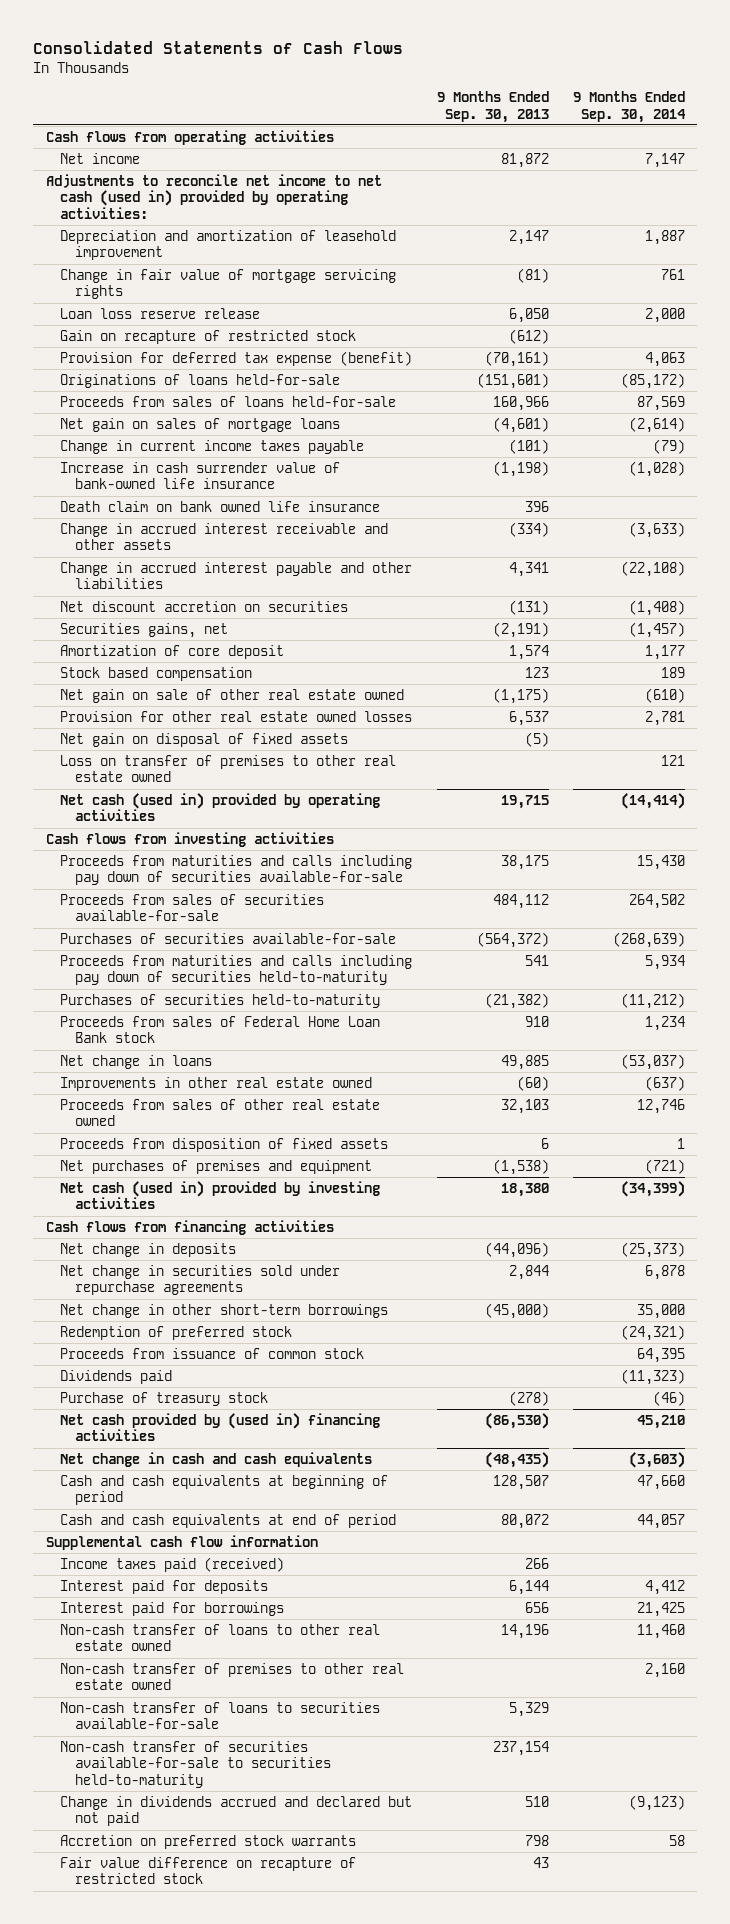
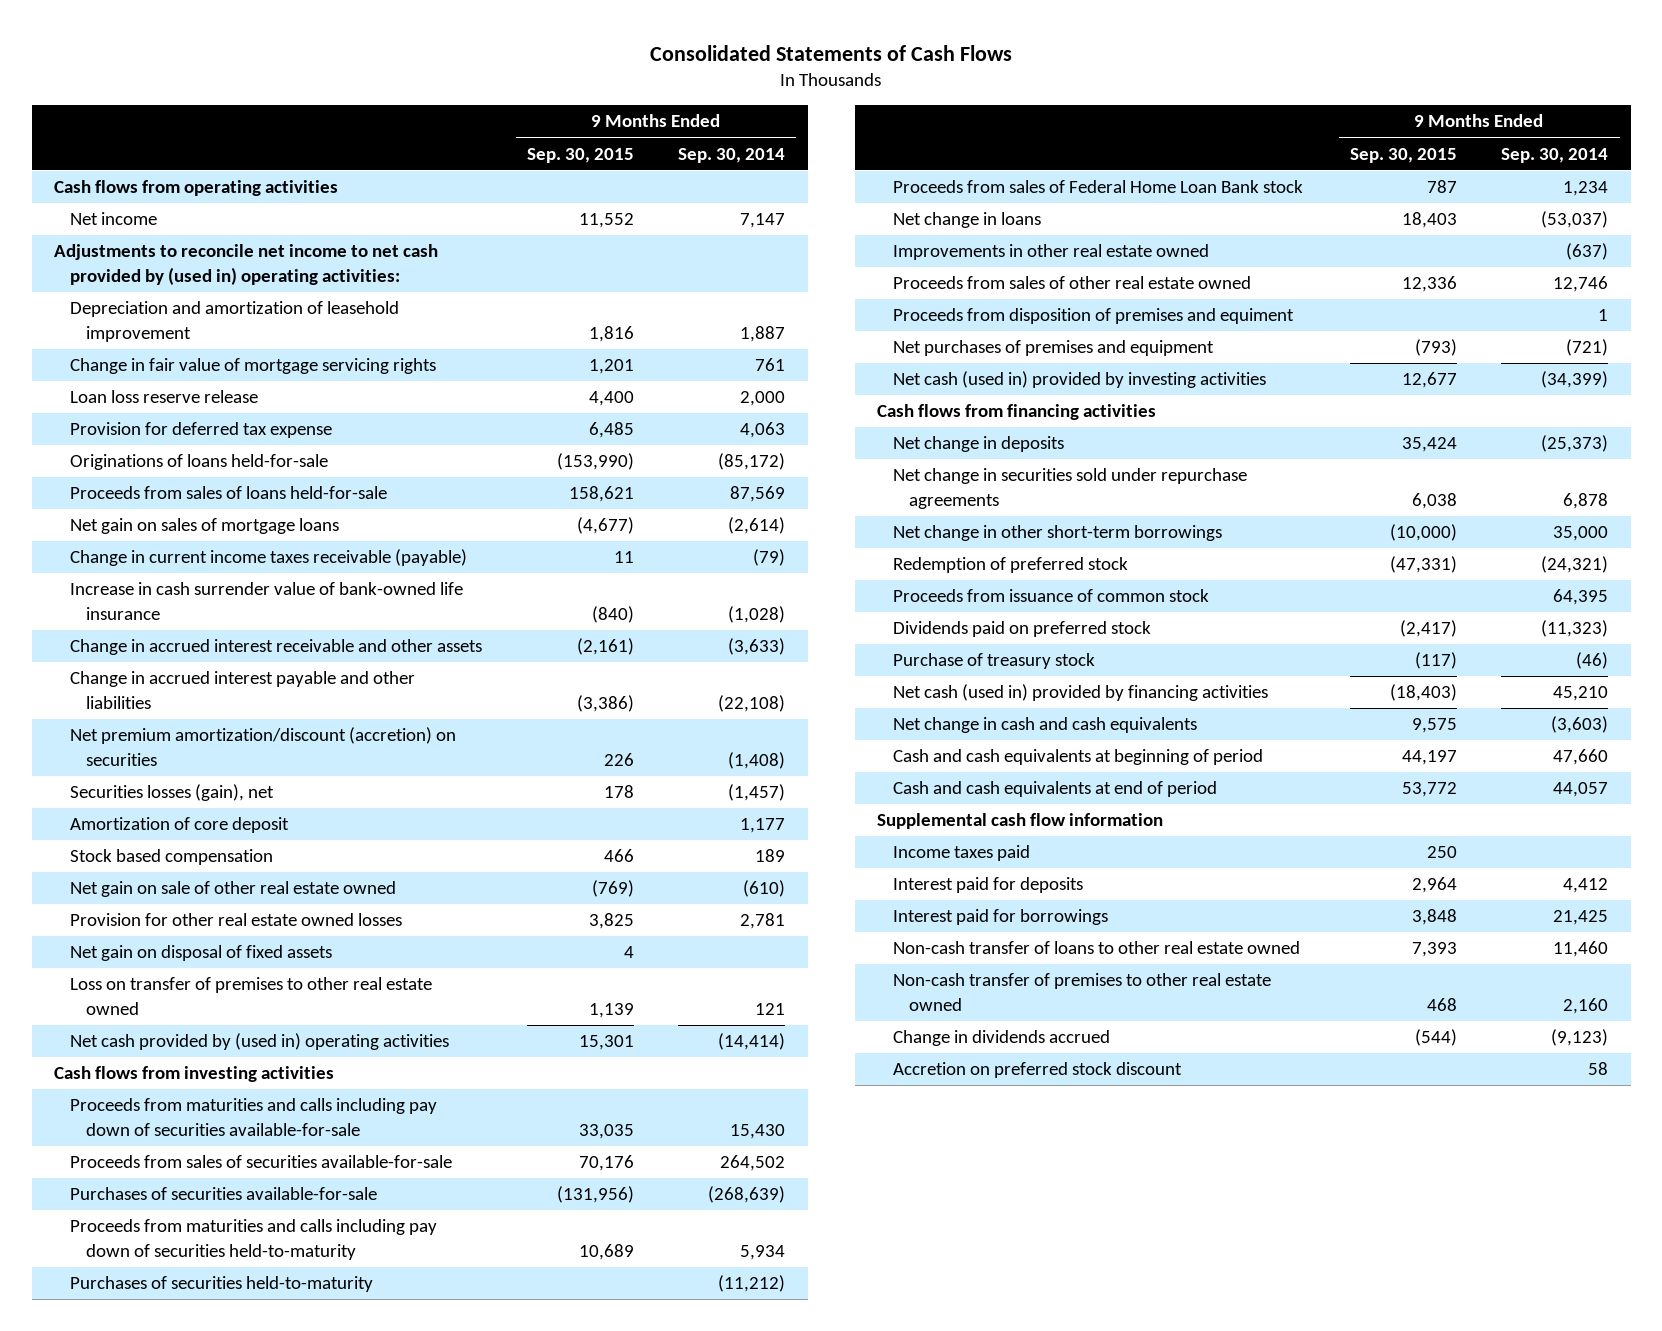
[436,90,549,123] 9 Months Ended Sep. 30, 2013 -> none
none -> [526,147,634,163] Sep. 30, 2015
[45,173,382,220] Adjustments to reconcile net income to net cash (used in) provided by operating activities: -> [53,244,438,285] Adjustments to reconcile net income to net cash provided by (used in) operating activities:
[60,329,357,344] Gain on recapture of restricted stock -> none
[60,350,413,366] Provision for deferred tax expense (benefit) -> [70,422,333,439] Provision for deferred tax expense
[60,439,365,454] Change in current income taxes payable -> [70,549,468,567] Change in current income taxes receivable (payable)
[60,500,381,512] Death claim on bank owned life insurance -> none
[60,600,349,612] Net discount accretion on securities -> [70,727,457,766] Net premium amortization/discount (accretion) on securities
[60,622,229,638] Securities gains, net -> [70,784,275,802] Securities losses (gain), net
[60,792,381,822] Net cash (used in) provided by operating activities -> [70,1033,450,1051] Net cash provided by (used in) operating activities
[60,1137,389,1152] Proceeds from disposition of fixed assets -> [893,308,1295,325] Proceeds from disposition of premises and equiment
[60,1369,173,1384] Dividends paid -> [893,621,1152,638] Dividends paid on preferred stock
[60,1412,381,1442] Net cash provided by (used in) financing activities -> [893,684,1269,702] Net cash (used in) provided by financing activities
[60,1556,285,1572] Income taxes paid (received) -> [893,845,1031,862] Income taxes paid
[60,1701,381,1730] Non-cash transfer of loans to securities available-for-sale -> none
[60,1740,331,1789] Non-cash transfer of securities available-for-sale to securities held-to-maturity -> none
[60,1856,357,1885] Fair value difference on recapture of restricted stock -> none
[60,1795,413,1827] Change in dividends accrued and declared but not paid -> [893,1030,1111,1047] Change in dividends accrued
[60,1834,357,1849] Accretion on preferred stock warrants -> [893,1062,1183,1079] Accretion on preferred stock discount

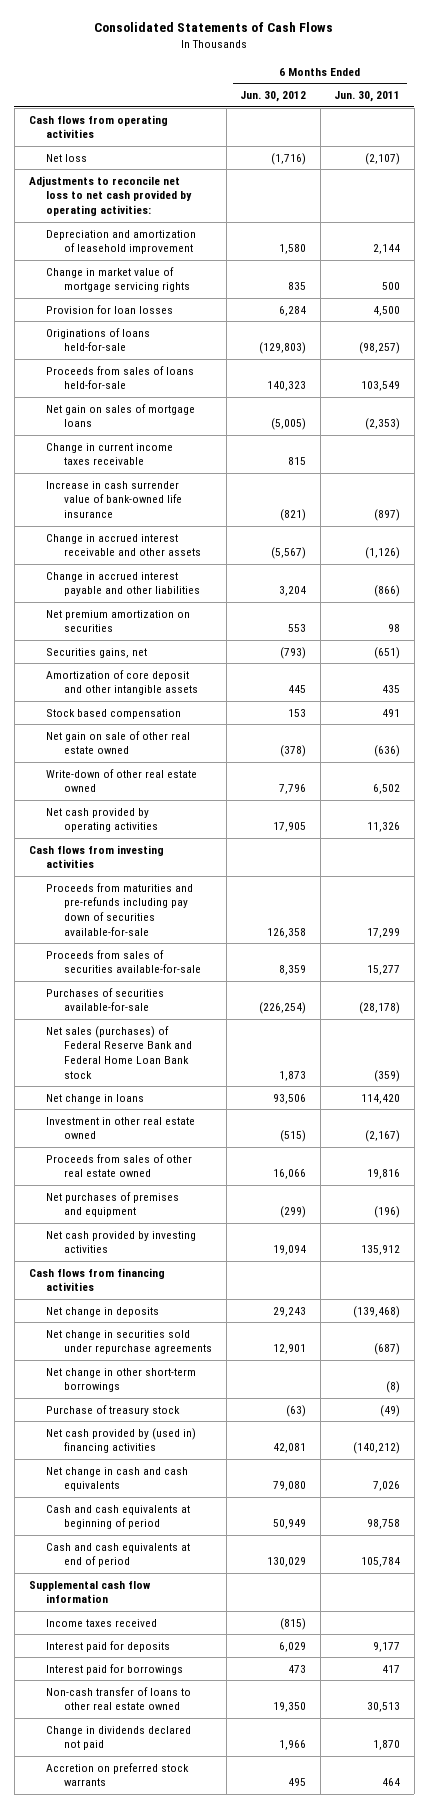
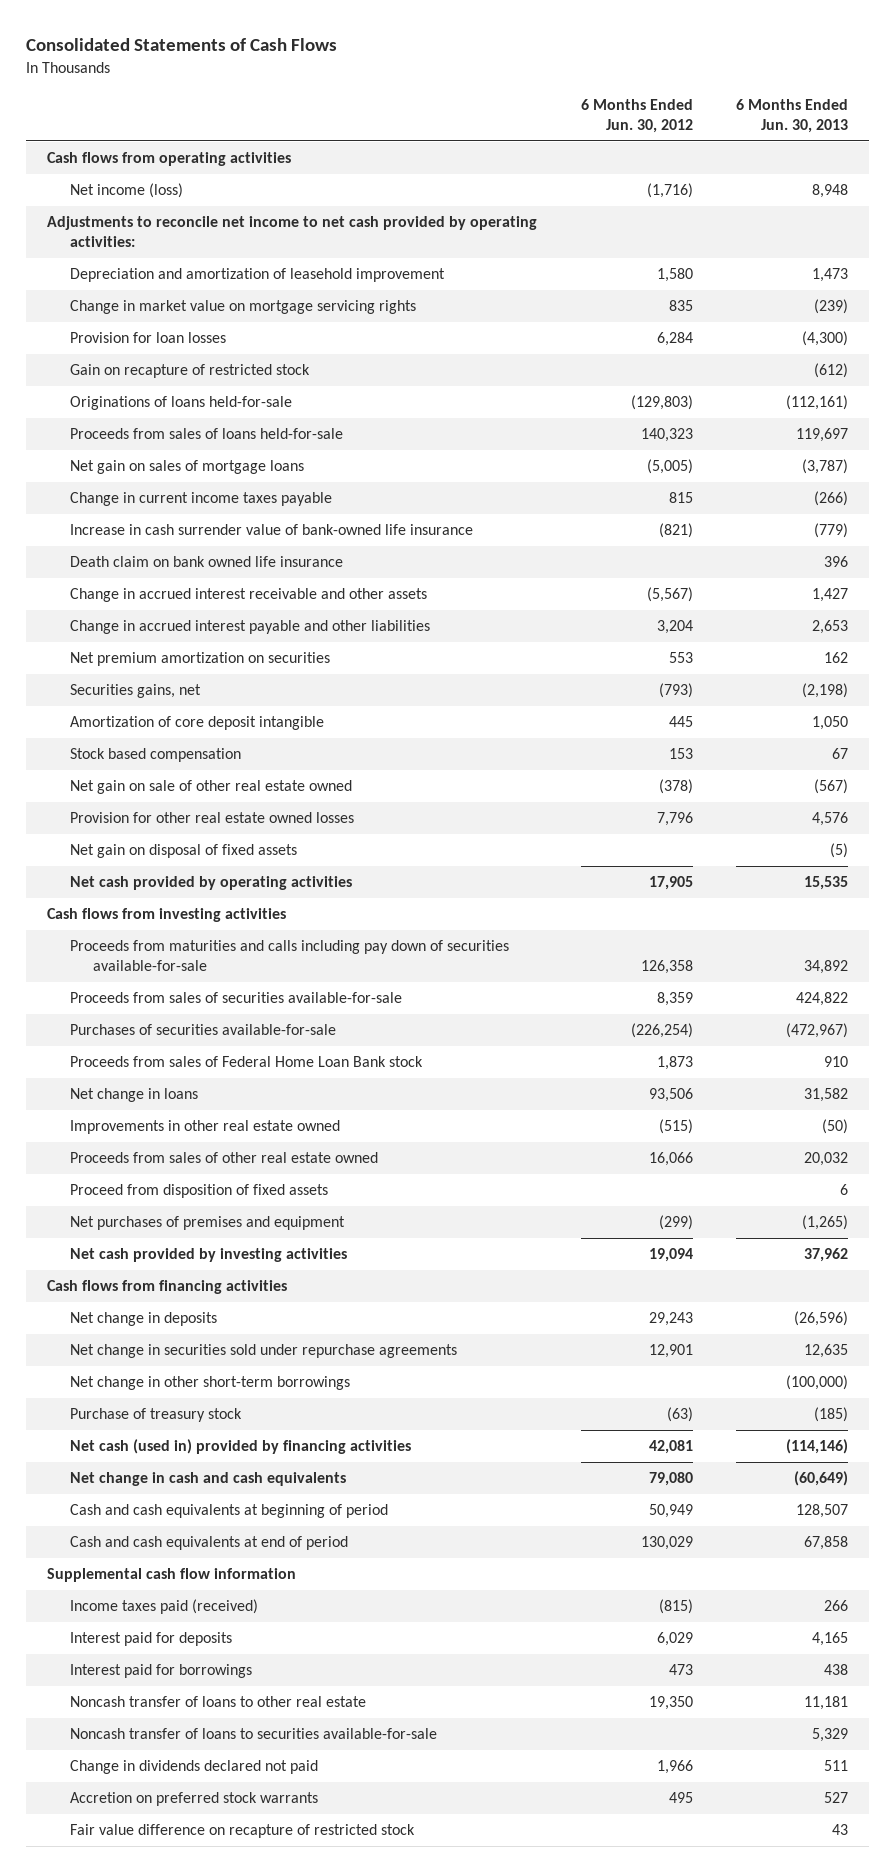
[334,91,401,103] Jun. 30, 2011 -> none
none -> [735,98,848,134] 6 Months Ended Jun. 30, 2013
[46,153,88,162] Net loss -> [70,183,184,199] Net income (loss)
[28,175,193,217] Adjustments to reconcile net loss to net cash provided by operating activities: -> [47,216,538,248] Adjustments to reconcile net income to net cash provided by operating activities:
[46,266,190,293] Change in market value of mortgage servicing rights -> [70,300,417,315] Change in market value on mortgage servicing rights
none -> [70,364,311,379] Gain on recapture of restricted stock
[46,442,174,466] Change in current income taxes receivable -> [70,492,333,507] Change in current income taxes payable
none -> [70,556,344,568] Death claim on bank owned life insurance
[46,669,198,696] Amortization of core deposit and other intangible assets -> [70,716,325,731] Amortization of core deposit intangible
[46,768,198,793] Write-down of other real estate owned -> [70,812,355,824] Provision for other real estate owned losses
none -> [70,844,298,859] Net gain on disposal of fixed assets
[46,882,194,936] Proceeds from maturities and pre-refunds including pay down of securities available-for-sale -> [70,940,510,972] Proceeds from maturities and calls including pay down of securities available-for-sale
[46,1025,192,1079] Net sales (purchases) of Federal Reserve Bank and Federal Home Loan Bank stock -> [70,1056,424,1068] Proceeds from sales of Federal Home Loan Bank stock
[46,1116,196,1140] Investment in other real estate owned -> [70,1120,341,1135] Improvements in other real estate owned
none -> [70,1184,329,1199] Proceed from disposition of fixed assets
[46,1427,197,1454] Net cash provided by (used in) financing activities -> [70,1439,412,1455] Net cash (used in) provided by financing activities
[46,1618,158,1627] Income taxes received -> [70,1599,259,1615] Income taxes paid (received)
[46,1686,192,1711] Non-cash transfer of loans to other real estate owned -> [70,1696,367,1708] Noncash transfer of loans to other real estate
none -> [70,1728,438,1740] Noncash transfer of loans to securities available-for-sale
none -> [70,1824,416,1839] Fair value difference on recapture of restricted stock

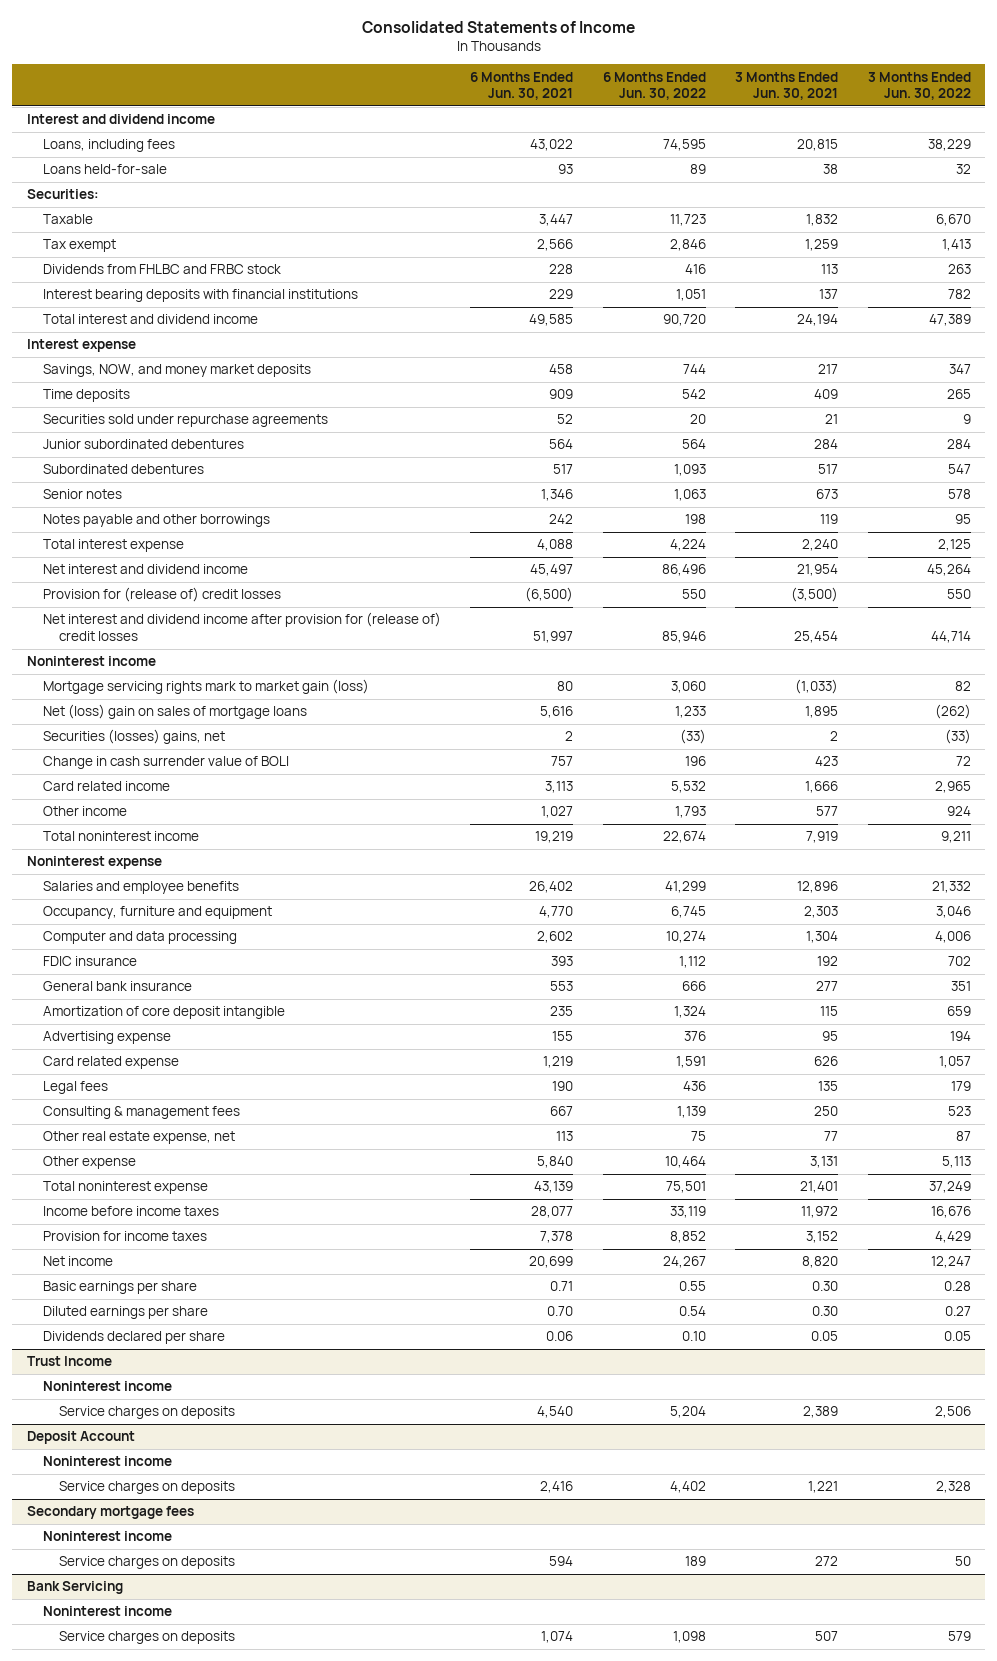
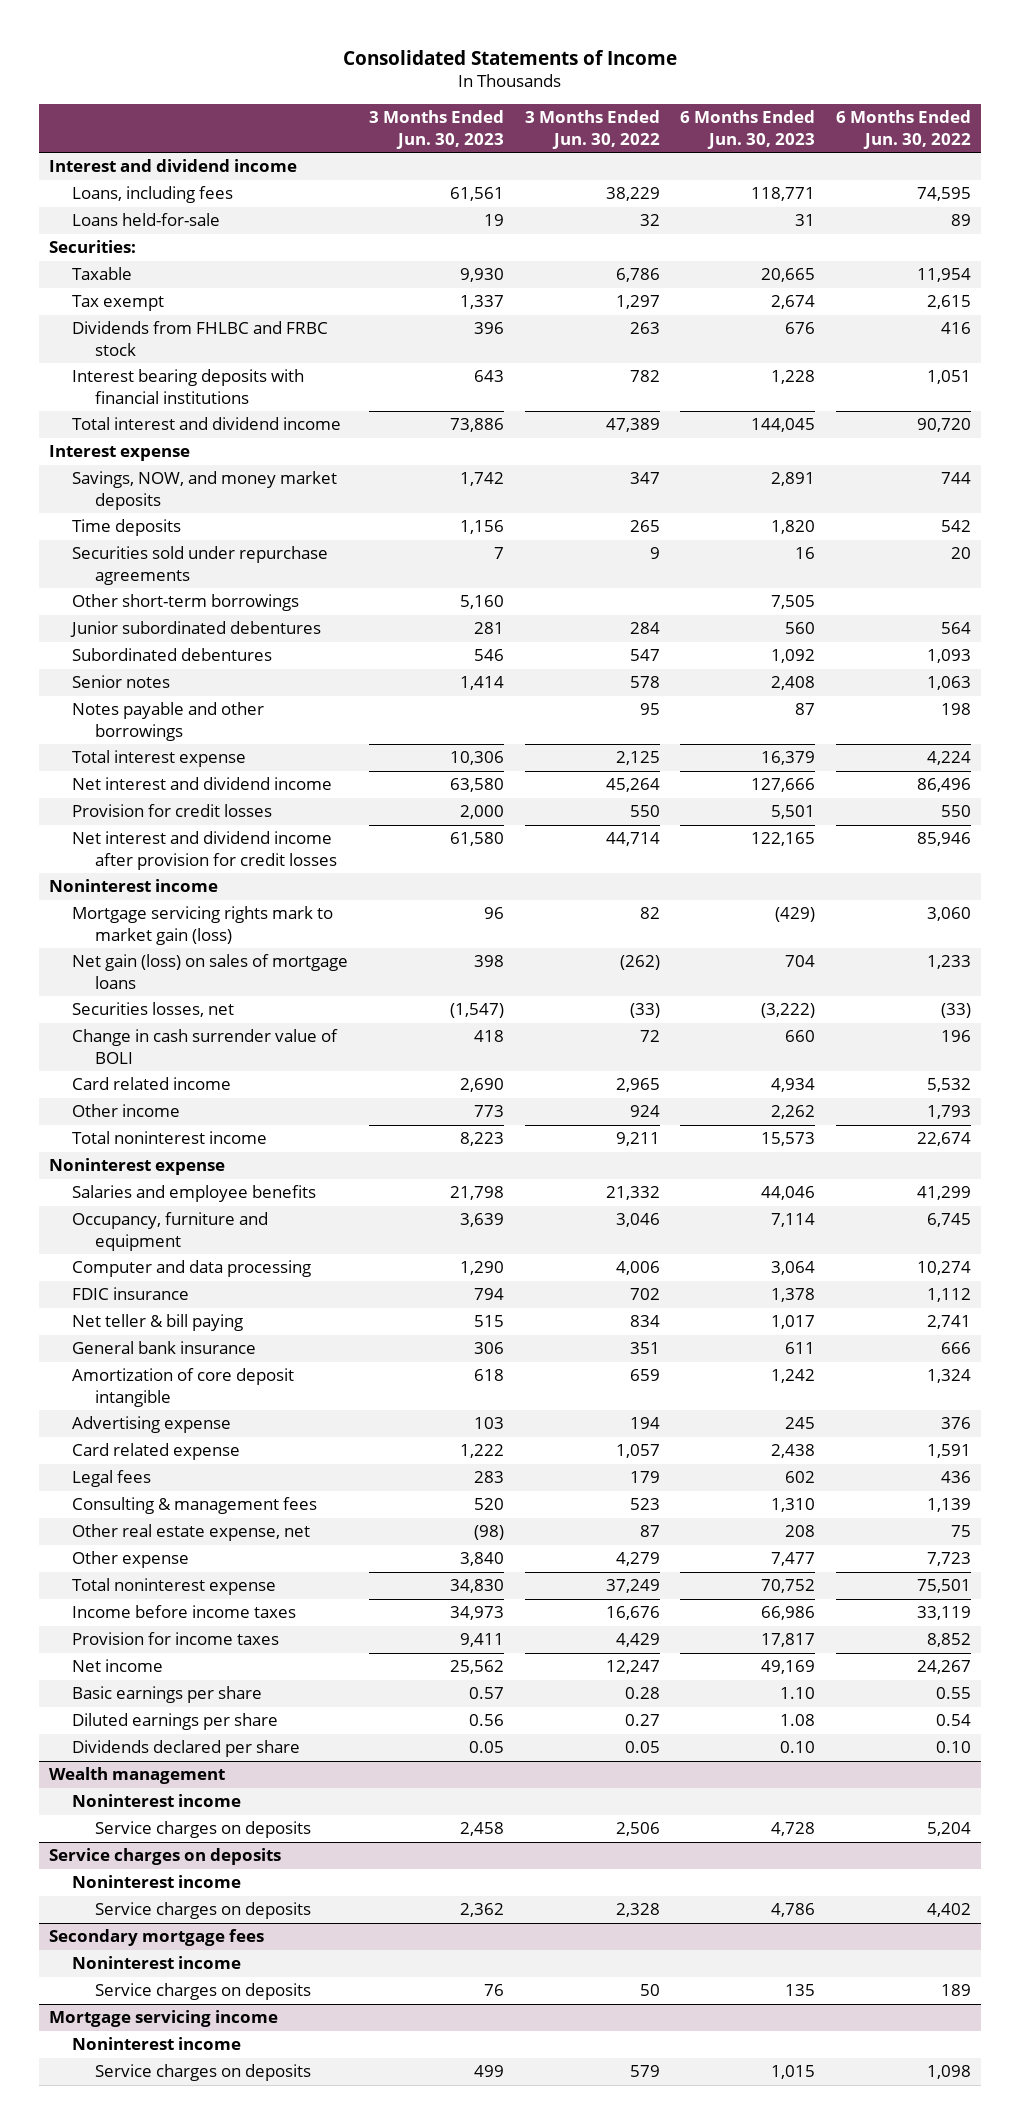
[470,71,574,101] 6 Months Ended Jun. 30, 2021 -> none
[735,71,839,101] 3 Months Ended Jun. 30, 2021 -> none
none -> [368,110,504,149] 3 Months Ended Jun. 30, 2023
none -> [680,110,816,149] 6 Months Ended Jun. 30, 2023
[669,214,706,227] 11,723 -> [917,268,972,283] 11,954
[935,214,971,227] 6,670 -> [615,268,660,283] 6,786
[669,239,706,252] 2,846 -> [927,295,972,310] 2,615
[941,239,971,252] 1,413 -> [615,295,660,310] 1,297
none -> [72,594,300,612] Other short-term borrowings
[42,587,281,603] Provision for (release of) credit losses -> [72,804,273,818] Provision for credit losses
[42,612,441,642] Net interest and dividend income after provision for (release of) credit losses -> [72,831,338,870] Net interest and dividend income after provision for credit losses
[42,704,307,720] Net (loss) gain on sales of mortgage loans -> [72,954,349,989] Net gain (loss) on sales of mortgage loans
[42,729,225,745] Securities (losses) gains, net -> [72,1002,235,1018] Securities losses, net
none -> [72,1314,244,1332] Net teller & bill paying
[664,1156,706,1169] 10,464 -> [927,1552,972,1567] 7,723
[941,1156,971,1169] 5,113 -> [615,1552,660,1567] 4,279
[26,1356,112,1367] Trust Income -> [49,1767,226,1785] Wealth management
[26,1431,135,1445] Deposit Account -> [49,1848,282,1866] Service charges on deposits
[26,1581,123,1595] Bank Servicing -> none
none -> [49,2010,279,2028] Mortgage servicing income

